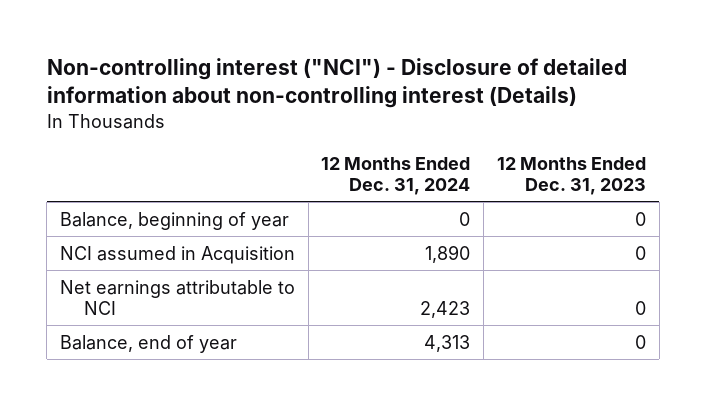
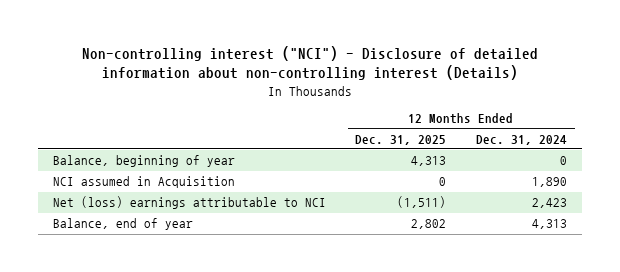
[497,156,647,195] 12 Months Ended Dec. 31, 2023 -> none
none -> [355,134,447,145] Dec. 31, 2025
[59,279,295,315] Net earnings attributable to NCI -> [52,196,326,210] Net (loss) earnings attributable to NCI

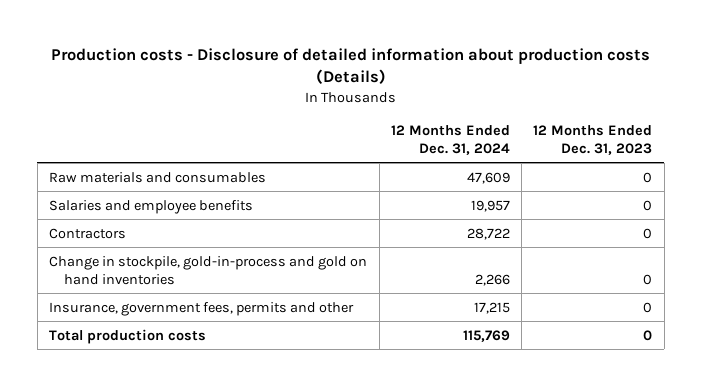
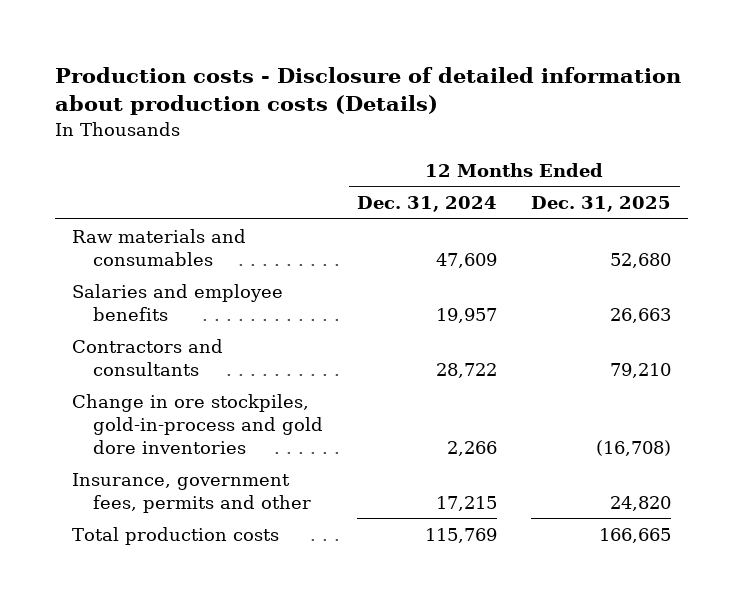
[533,124,653,155] 12 Months Ended Dec. 31, 2023 -> none
none -> [531,196,672,213] Dec. 31, 2025
[49,227,127,239] Contractors -> [71,338,223,376] Contractors and consultants
[49,255,368,285] Change in stockpile, gold-in-process and gold on hand inventories -> [71,393,324,454] Change in ore stockpiles, gold-in-process and gold dore inventories

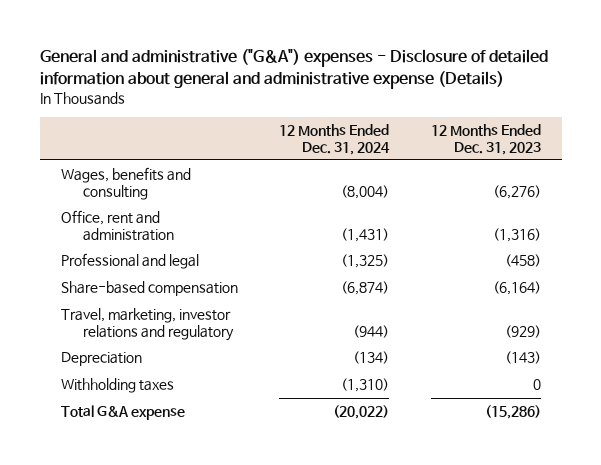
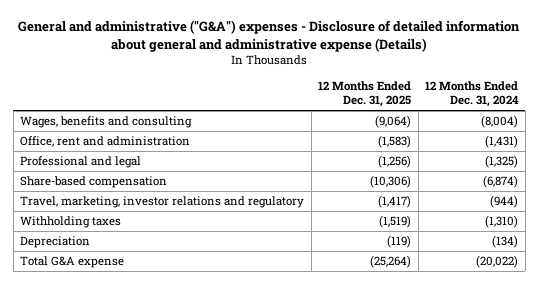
[430,124,541,155] 12 Months Ended Dec. 31, 2023 -> none
none -> [318,80,412,108] 12 Months Ended Dec. 31, 2025
[60,352,142,367] Depreciation -> [20,235,91,248] Depreciation

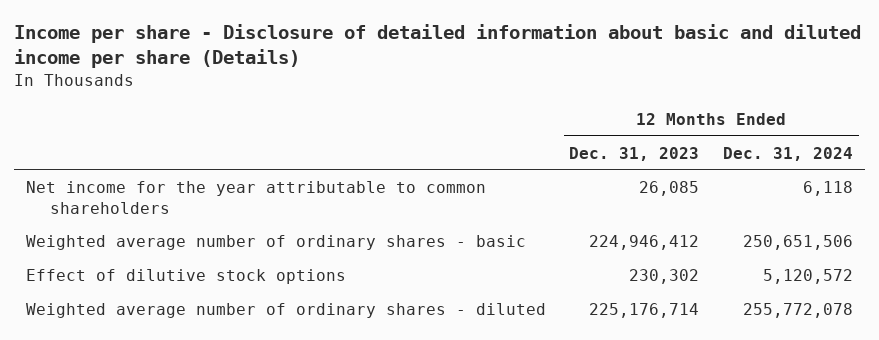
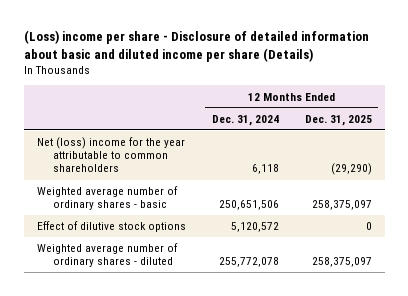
[14,24,862,69] Income per share - Disclosure of detailed information about basic and diluted income per share (Details) -> [23,30,369,62] (Loss) income per share - Disclosure of detailed information about basic and diluted income per share (Details)
[569,146,700,161] Dec. 31, 2023 -> none
none -> [304,114,372,126] Dec. 31, 2025
[25,180,486,214] Net income for the year attributable to common shareholders -> [36,137,185,173] Net (loss) income for the year attributable to common shareholders

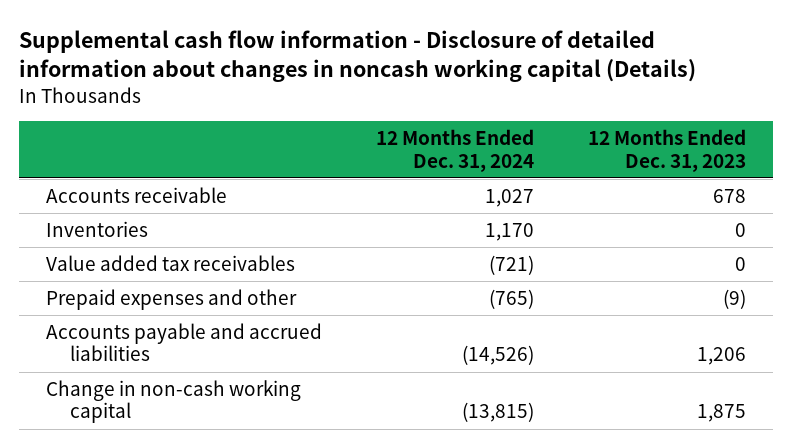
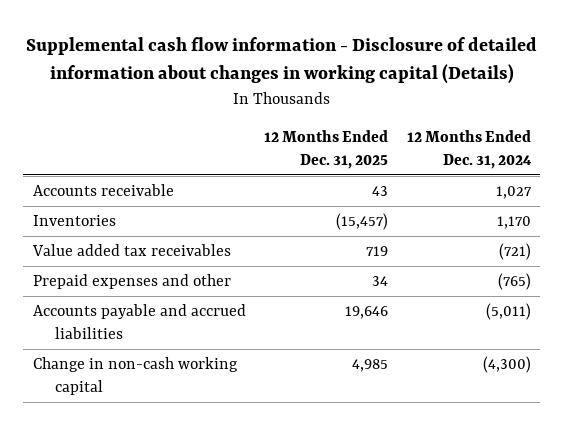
[19,30,697,83] Supplemental cash flow information - Disclosure of detailed information about changes in noncash working capital (Details) -> [25,37,537,85] Supplemental cash flow information - Disclosure of detailed information about changes in working capital (Details)
[588,129,747,172] 12 Months Ended Dec. 31, 2023 -> none
none -> [264,130,389,169] 12 Months Ended Dec. 31, 2025
[462,345,535,366] (14,526) -> [486,303,532,321] (5,011)
[462,402,535,423] (13,815) -> [483,356,532,374] (4,300)

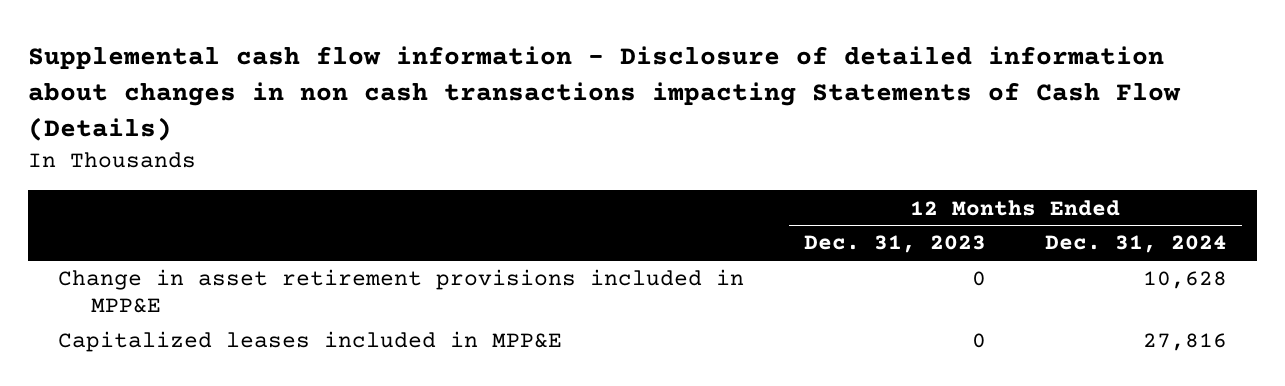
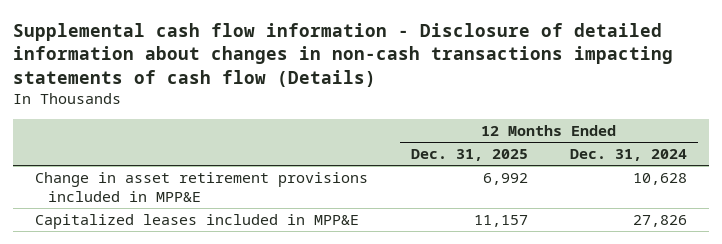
[28,46,1182,141] Supplemental cash flow information - Disclosure of detailed information about changes in non cash transactions impacting Statements of Cash Flow (Details) -> [13,22,674,87] Supplemental cash flow information - Disclosure of detailed information about changes in non-cash transactions impacting statements of cash flow (Details)
[803,235,986,254] Dec. 31, 2023 -> none
none -> [410,149,528,162] Dec. 31, 2025
[1143,333,1228,352] 27,816 -> [633,214,688,227] 27,826

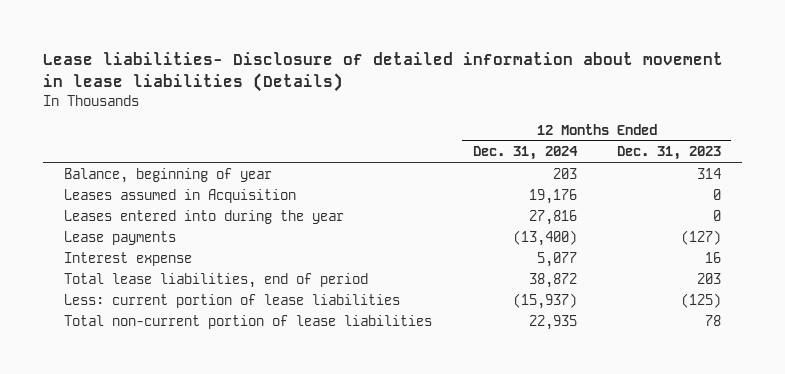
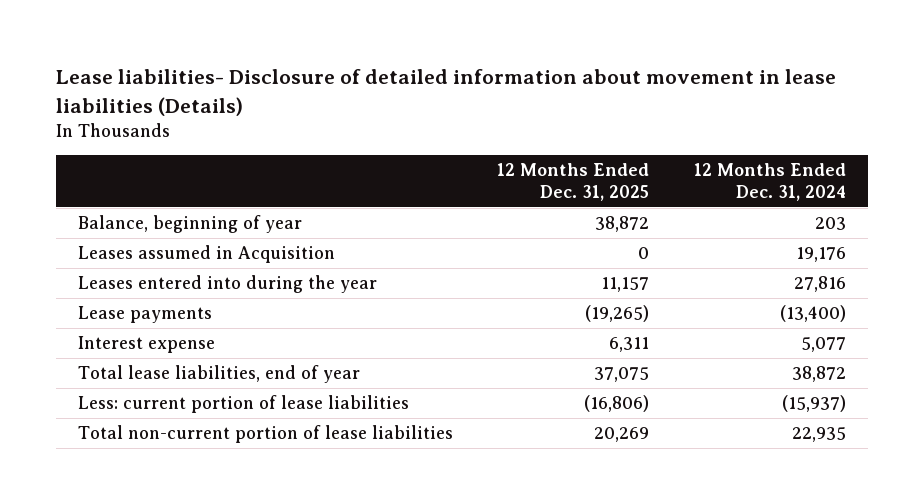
[617,146,722,161] Dec. 31, 2023 -> none
none -> [497,163,650,201] 12 Months Ended Dec. 31, 2025
[63,272,368,288] Total lease liabilities, end of period -> [78,365,361,384] Total lease liabilities, end of year

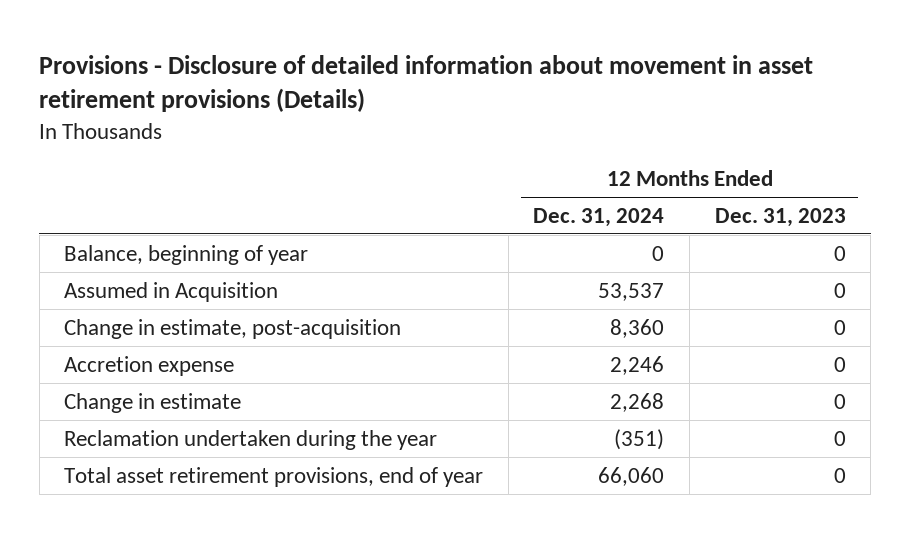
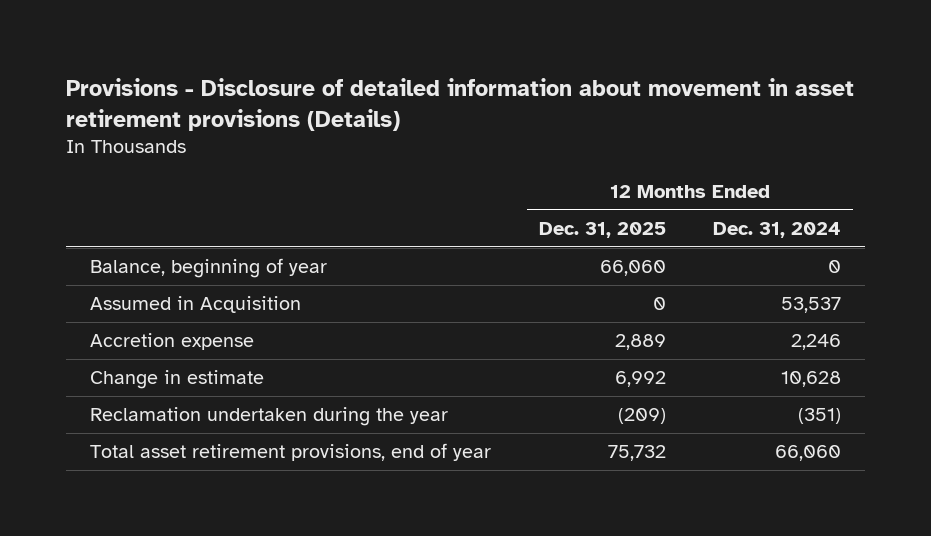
[714,207,846,227] Dec. 31, 2023 -> none
none -> [538,221,666,238] Dec. 31, 2025
[64,318,402,339] Change in estimate, post-acquisition -> none
[610,392,665,412] 2,268 -> [781,371,842,388] 10,628

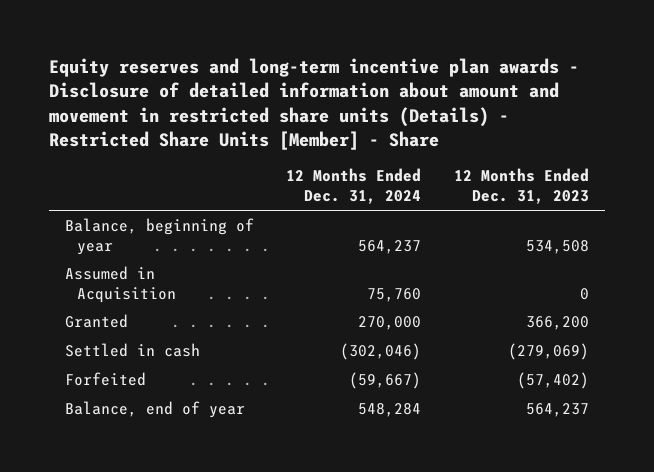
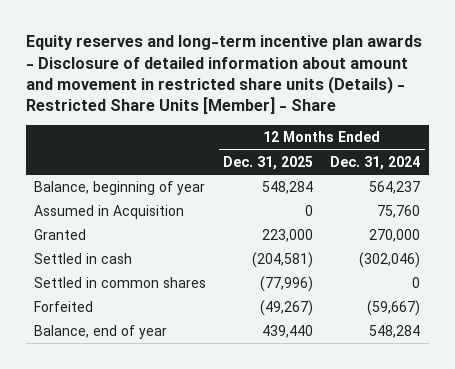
[453,168,589,205] 12 Months Ended Dec. 31, 2023 -> none
none -> [223,155,314,170] Dec. 31, 2025
none -> [34,277,207,289] Settled in common shares

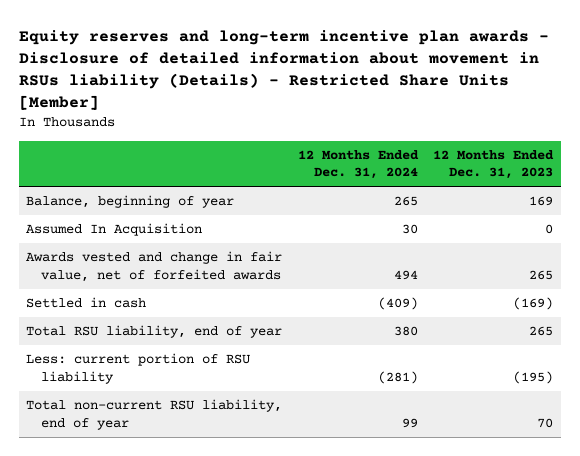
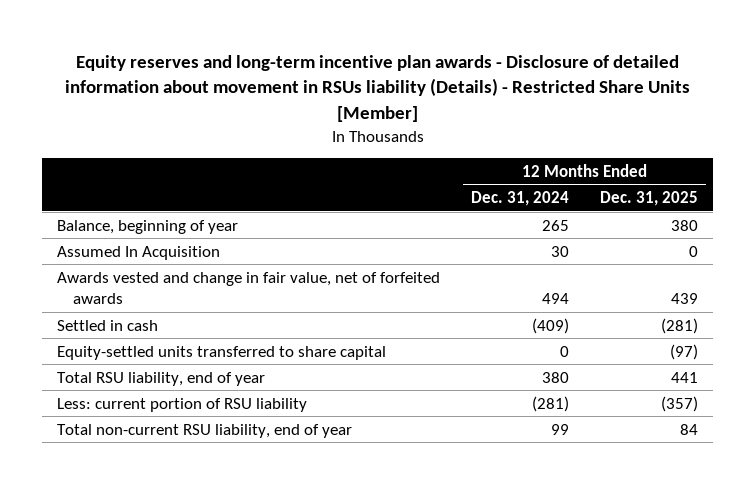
[433,149,555,180] 12 Months Ended Dec. 31, 2023 -> none
none -> [599,191,698,207] Dec. 31, 2025
none -> [57,345,387,360] Equity-settled units transferred to share capital

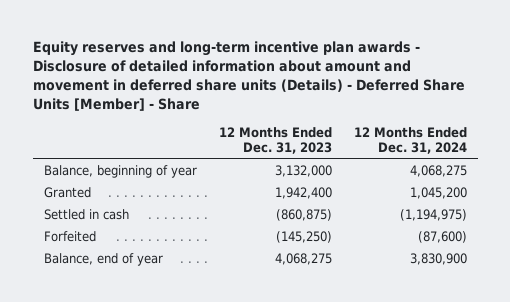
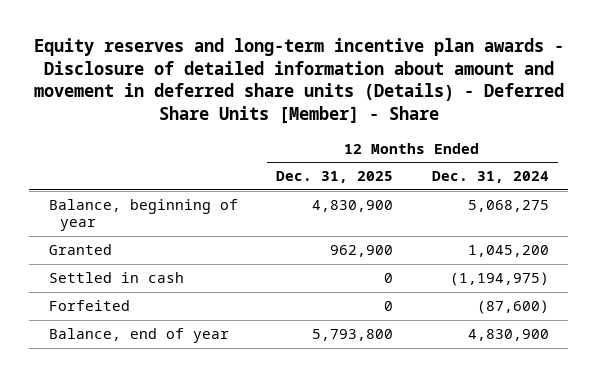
[218,126,332,154] 12 Months Ended Dec. 31, 2023 -> none
none -> [276,171,394,184] Dec. 31, 2025
[409,164,467,177] 4,068,275 -> [467,200,549,213] 5,068,275
[409,252,467,265] 3,830,900 -> [467,329,549,342] 4,830,900

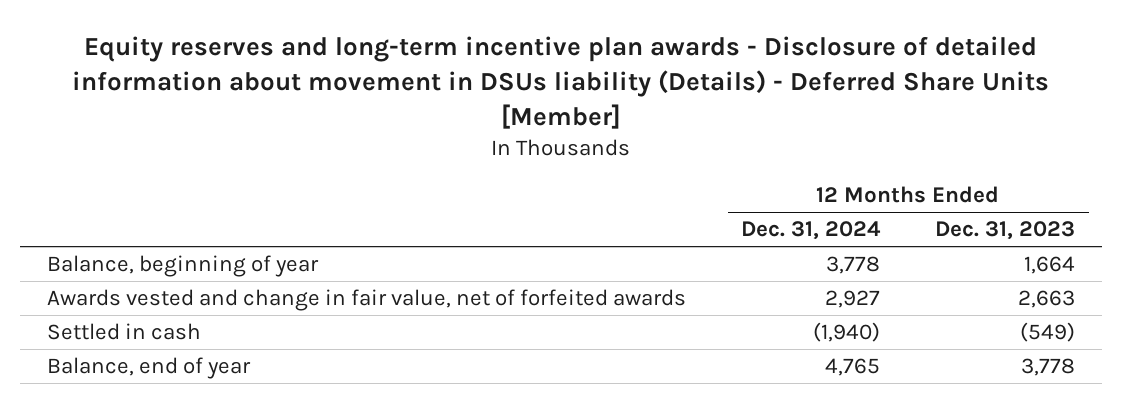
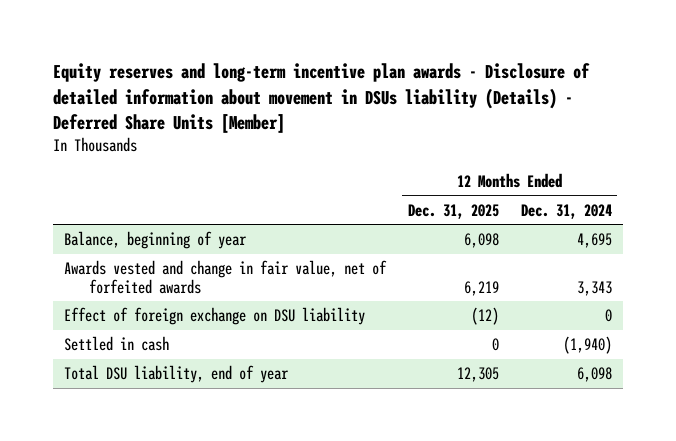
[934,221,1075,241] Dec. 31, 2023 -> none
none -> [407,203,499,219] Dec. 31, 2025
[826,256,881,275] 3,778 -> [576,232,612,248] 4,695
[825,290,881,309] 2,927 -> [576,280,612,296] 3,343
none -> [63,306,365,325] Effect of foreign exchange on DSU liability
[47,357,252,380] Balance, end of year -> [63,364,289,383] Total DSU liability, end of year
[825,358,881,377] 4,765 -> [576,366,612,382] 6,098

